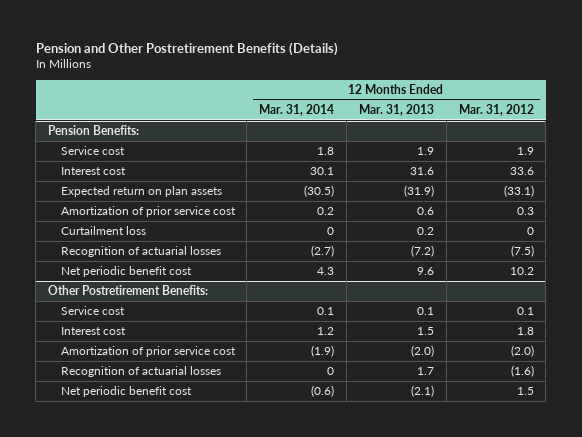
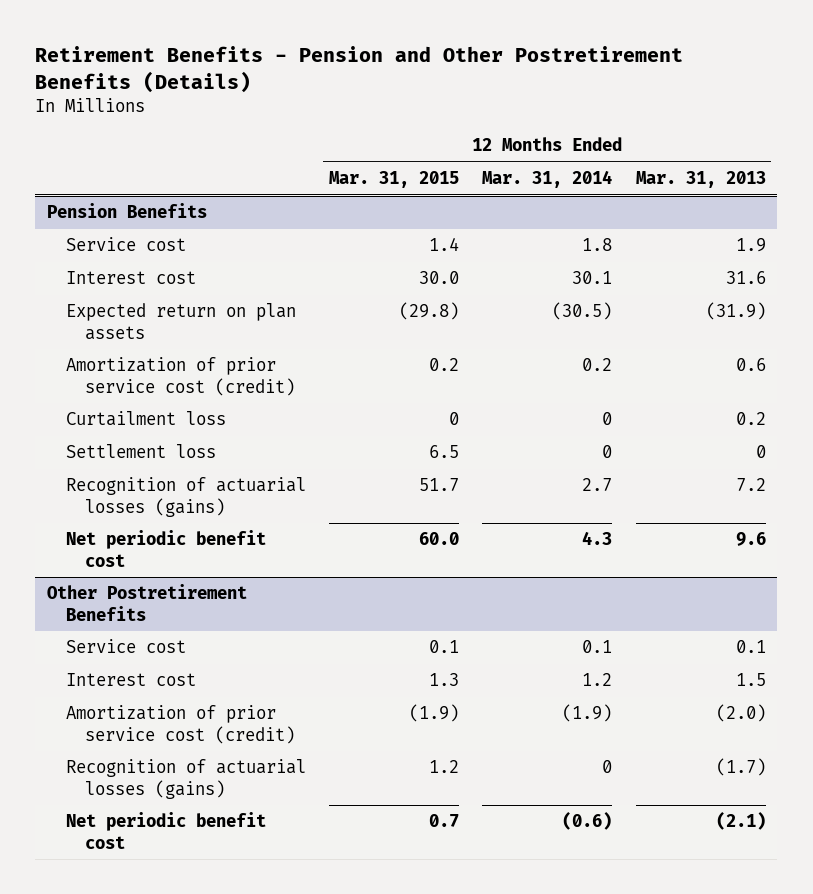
[35,42,338,57] Pension and Other Postretirement Benefits (Details) -> [35,46,684,93] Retirement Benefits - Pension and Other Postretirement Benefits (Details)
[458,103,534,116] Mar. 31, 2012 -> none
none -> [329,171,460,189] Mar. 31, 2015
[47,125,139,136] Pension Benefits: -> [47,203,208,219] Pension Benefits
[60,206,236,218] Amortization of prior service cost -> [66,357,295,396] Amortization of prior service cost (credit)
none -> [66,444,217,459] Settlement loss
[60,246,221,258] Recognition of actuarial losses -> [66,477,307,517] Recognition of actuarial losses (gains)
[311,245,335,258] (2.7) -> [582,478,613,492] 2.7
[410,245,434,258] (7.2) -> [735,478,766,492] 7.2
[47,285,208,296] Other Postretirement Benefits: -> [47,584,248,621] Other Postretirement Benefits
[60,346,236,358] Amortization of prior service cost -> [66,705,295,744] Amortization of prior service cost (credit)
[60,366,221,378] Recognition of actuarial losses -> [66,759,307,799] Recognition of actuarial losses (gains)
[416,367,434,376] 1.7 -> [715,758,766,777] (1.7)

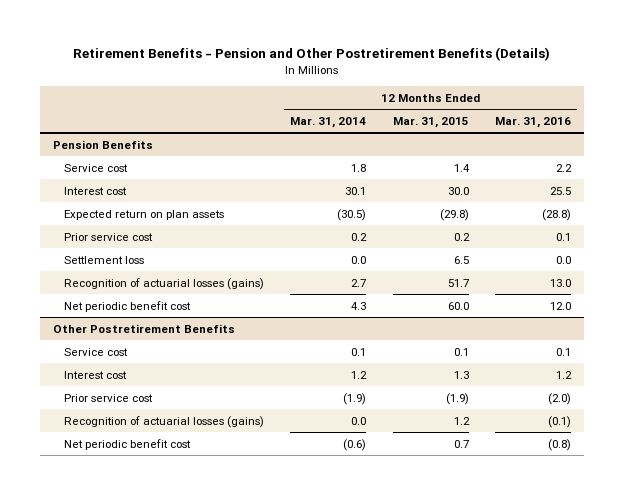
[635,171,766,189] Mar. 31, 2013 -> none
none -> [494,116,571,128] Mar. 31, 2016
[66,411,227,427] Curtailment loss -> none
[66,357,295,396] Amortization of prior service cost (credit) -> [63,232,153,241] Prior service cost
[602,445,613,459] 0 -> [351,255,367,264] 0.0
[66,705,295,744] Amortization of prior service cost (credit) -> [63,393,153,402] Prior service cost
[602,760,613,774] 0 -> [351,416,367,425] 0.0

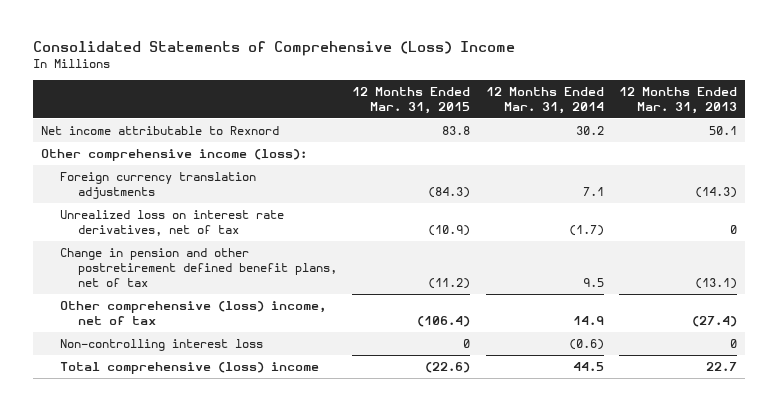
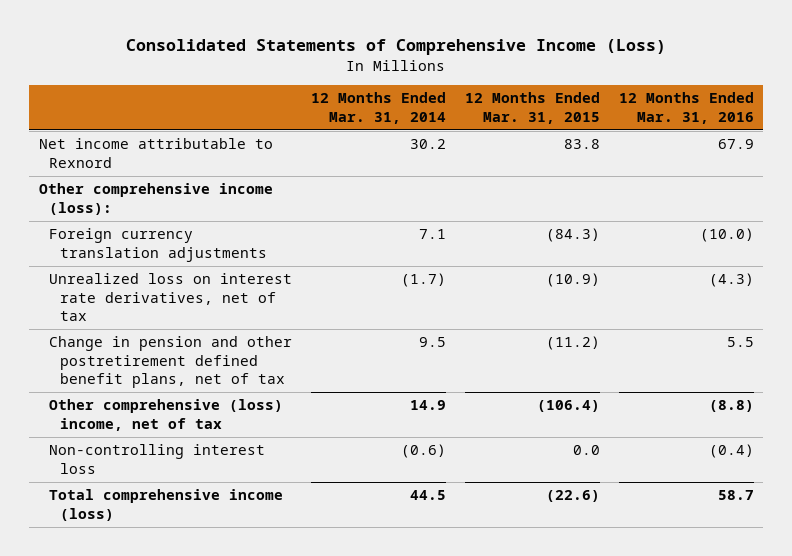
[33,40,516,56] Consolidated Statements of Comprehensive (Loss) Income -> [126,39,667,56] Consolidated Statements of Comprehensive Income (Loss)
[619,86,738,114] 12 Months Ended Mar. 31, 2013 -> none
none -> [618,92,754,124] 12 Months Ended Mar. 31, 2016
[463,338,471,348] 0 -> [572,445,600,456] 0.0
[59,361,319,374] Total comprehensive (loss) income -> [49,489,284,521] Total comprehensive income (loss)

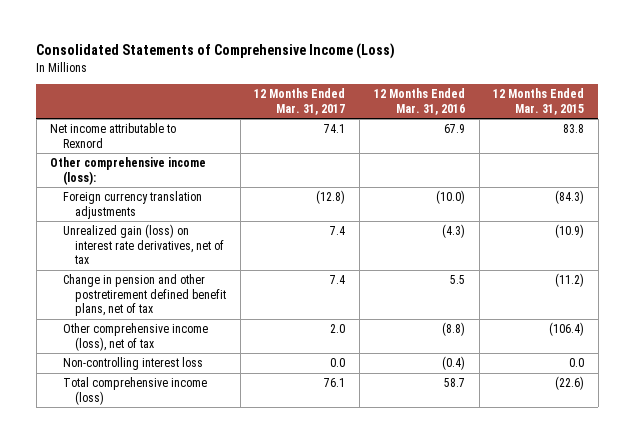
[311,92,447,124] 12 Months Ended Mar. 31, 2014 -> none
none -> [254,88,346,115] 12 Months Ended Mar. 31, 2017
[49,273,293,322] Unrealized loss on interest rate derivatives, net of tax -> [62,224,224,265] Unrealized gain (loss) on interest rate derivatives, net of tax
[49,399,284,431] Other comprehensive (loss) income, net of tax -> [62,323,208,351] Other comprehensive income (loss), net of tax

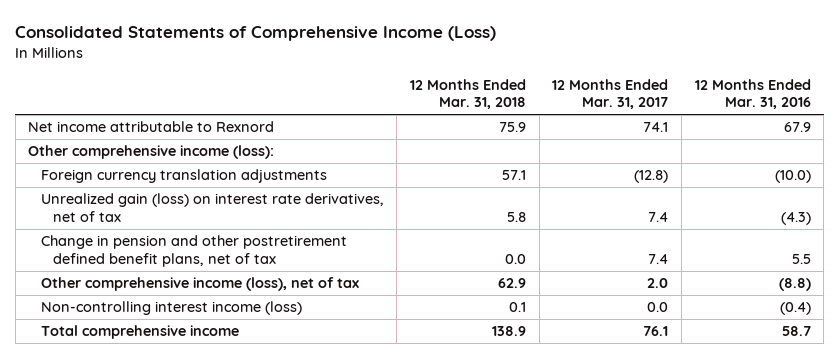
[493,88,585,115] 12 Months Ended Mar. 31, 2015 -> none
none -> [410,78,527,110] 12 Months Ended Mar. 31, 2018
[62,357,203,371] Non-controlling interest loss -> [40,301,302,316] Non-controlling interest income (loss)
[62,377,207,405] Total comprehensive income (loss) -> [40,325,239,340] Total comprehensive income

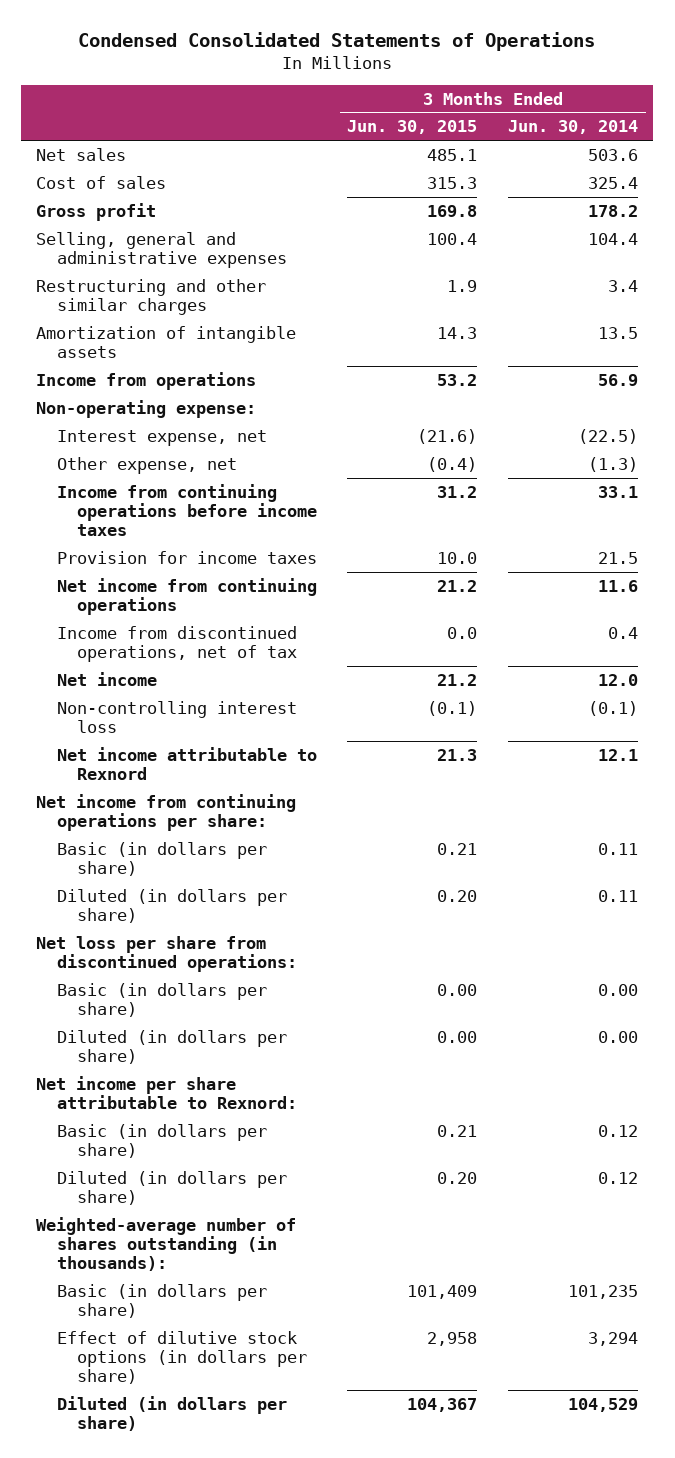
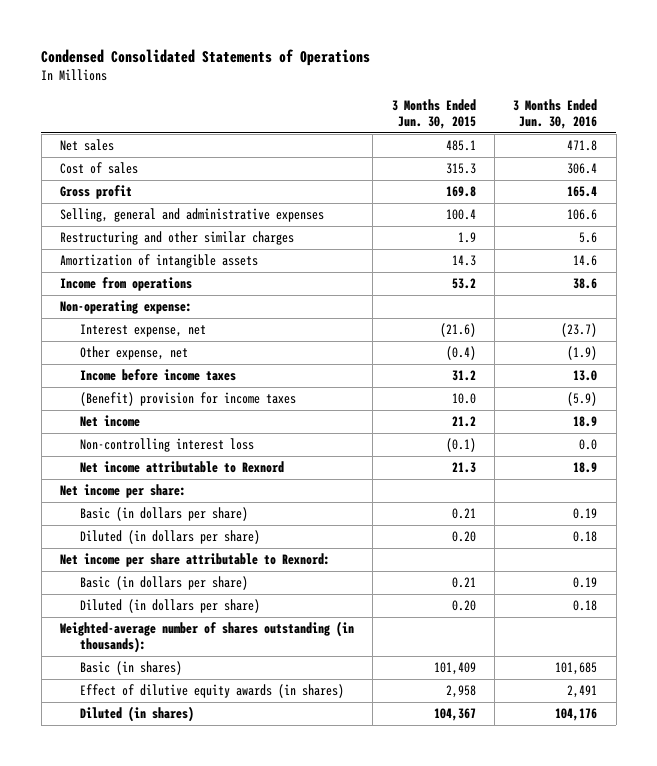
[508,120,639,135] Jun. 30, 2014 -> none
none -> [513,98,598,130] 3 Months Ended Jun. 30, 2016
[56,577,317,615] Net income from continuing operations -> none
[56,625,297,662] Income from discontinued operations, net of tax -> none
[56,483,317,537] Income from continuing operations before income taxes -> [79,369,236,382] Income before income taxes
[56,550,317,564] Provision for income taxes -> [79,392,296,407] (Benefit) provision for income taxes
[36,793,297,831] Net income from continuing operations per share: -> [60,484,187,499] Net income per share:
[36,935,297,972] Net loss per share from discontinued operations: -> none
[56,982,267,1017] Basic (in dollars per share) -> none
[56,1029,287,1064] Diluted (in dollars per share) -> none
[56,1283,267,1318] Basic (in dollars per share) -> [79,661,182,676] Basic (in shares)
[56,1330,307,1385] Effect of dilutive stock options (in dollars per share) -> [79,684,344,699] Effect of dilutive equity awards (in shares)
[56,1395,287,1431] Diluted (in dollars per share) -> [79,706,194,723] Diluted (in shares)

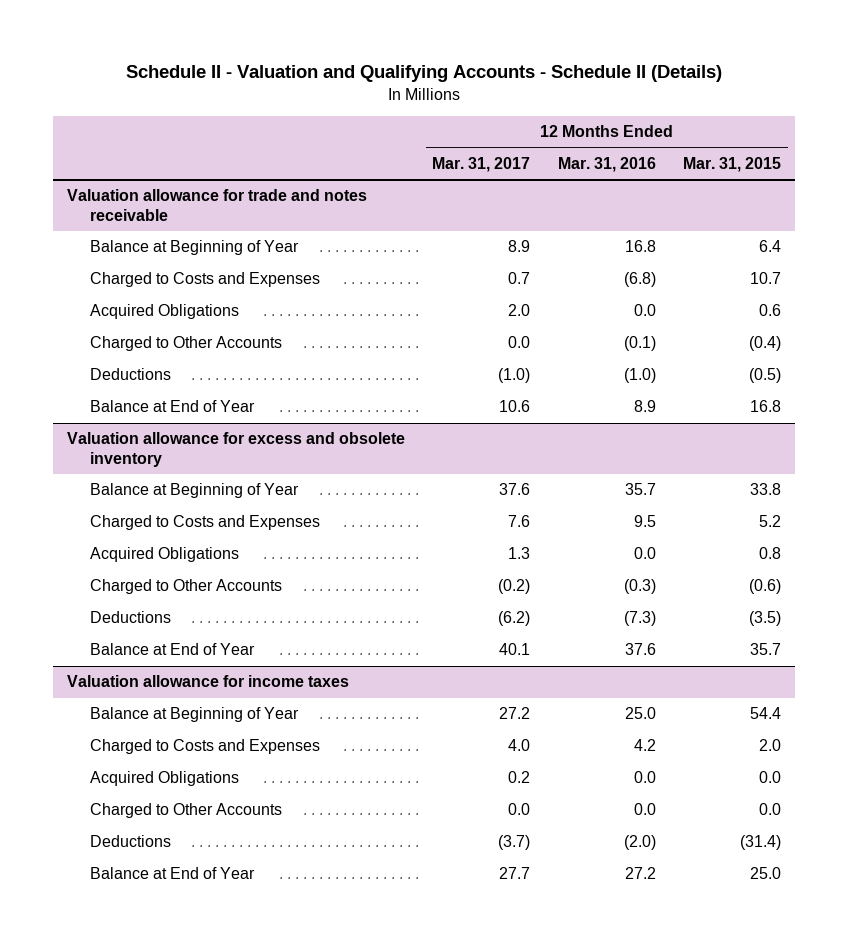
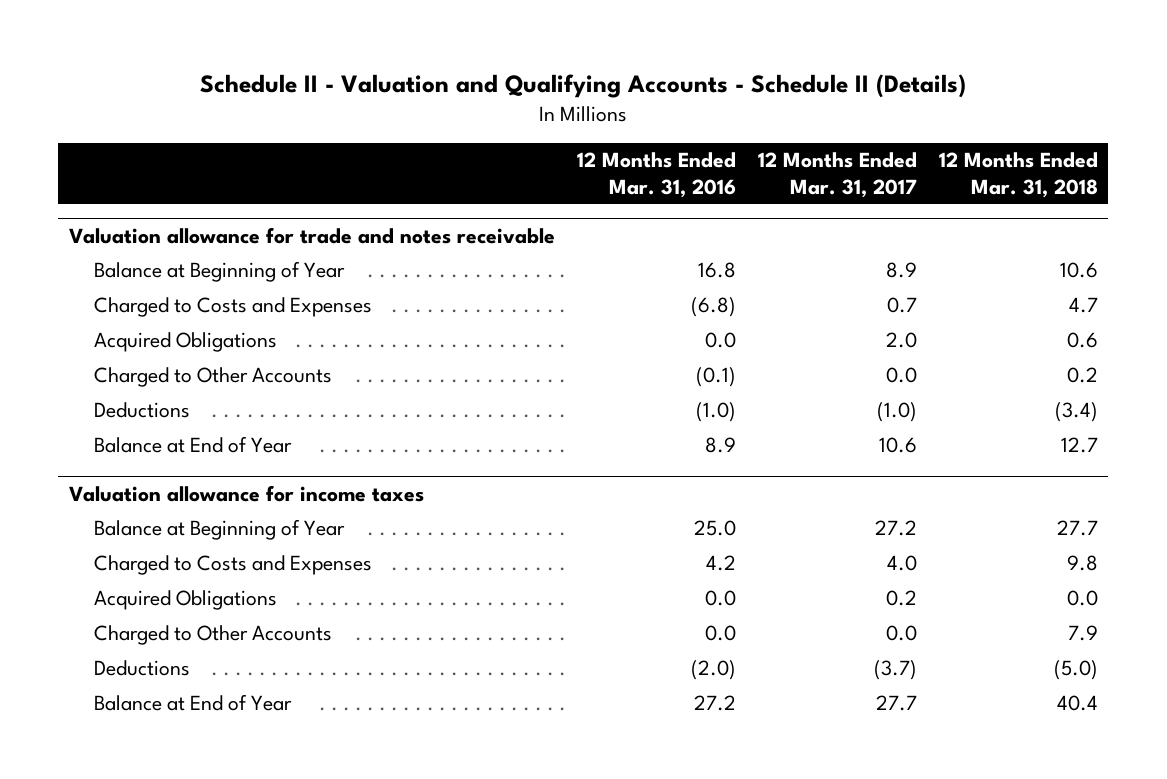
[683,157,782,173] Mar. 31, 2015 -> none
none -> [938,152,1098,198] 12 Months Ended Mar. 31, 2018
[66,432,405,467] Valuation allowance for excess and obsolete inventory -> none
[90,483,300,499] Balance at Beginning of Year -> none
[90,515,321,531] Charged to Costs and Expenses -> none
[90,547,240,563] Acquired Obligations -> none
[90,579,283,595] Charged to Other Accounts -> none
[90,611,172,624] Deductions -> none
[90,643,256,656] Balance at End of Year -> none

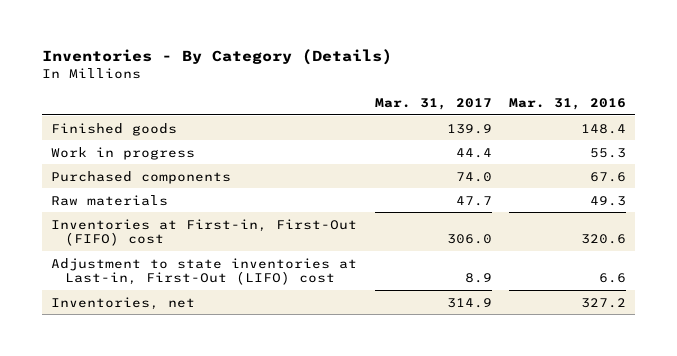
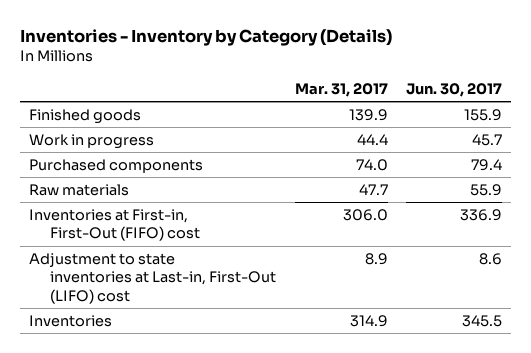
[42,49,393,66] Inventories - By Category (Details) -> [19,28,392,46] Inventories - Inventory by Category (Details)
[509,98,627,111] Mar. 31, 2016 -> none
none -> [405,82,502,97] Jun. 30, 2017
[50,296,195,310] Inventories, net -> [28,314,112,327] Inventories

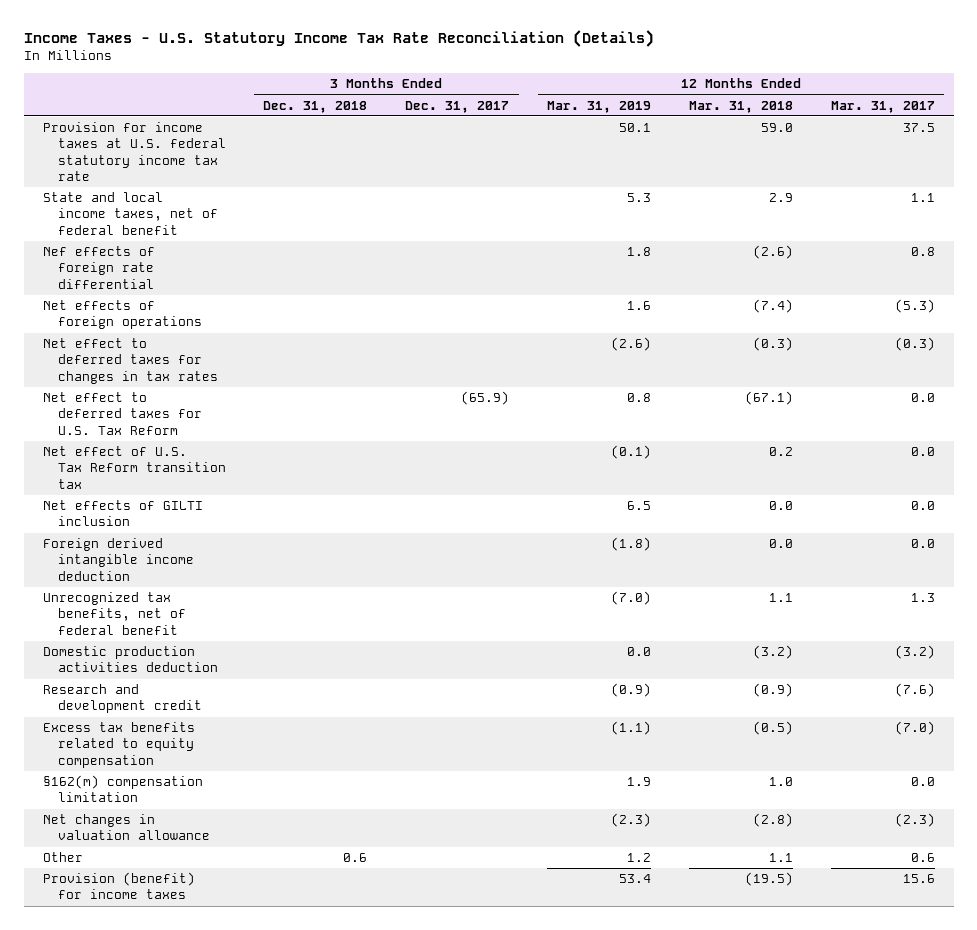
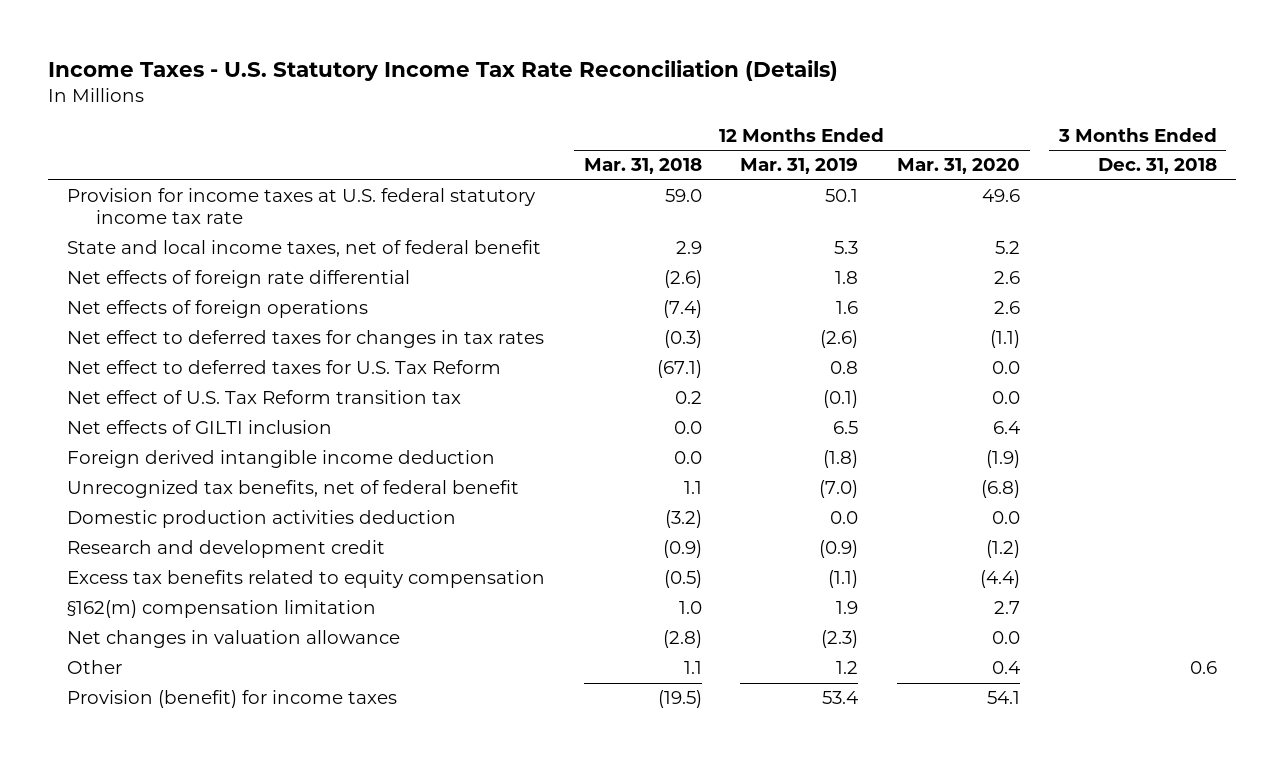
[405,100,510,113] Dec. 31, 2017 -> none
[830,100,935,113] Mar. 31, 2017 -> none
none -> [897,158,1021,175] Mar. 31, 2020
[42,246,155,289] Nef effects of foreign rate differential -> [67,270,411,289] Net effects of foreign rate differential

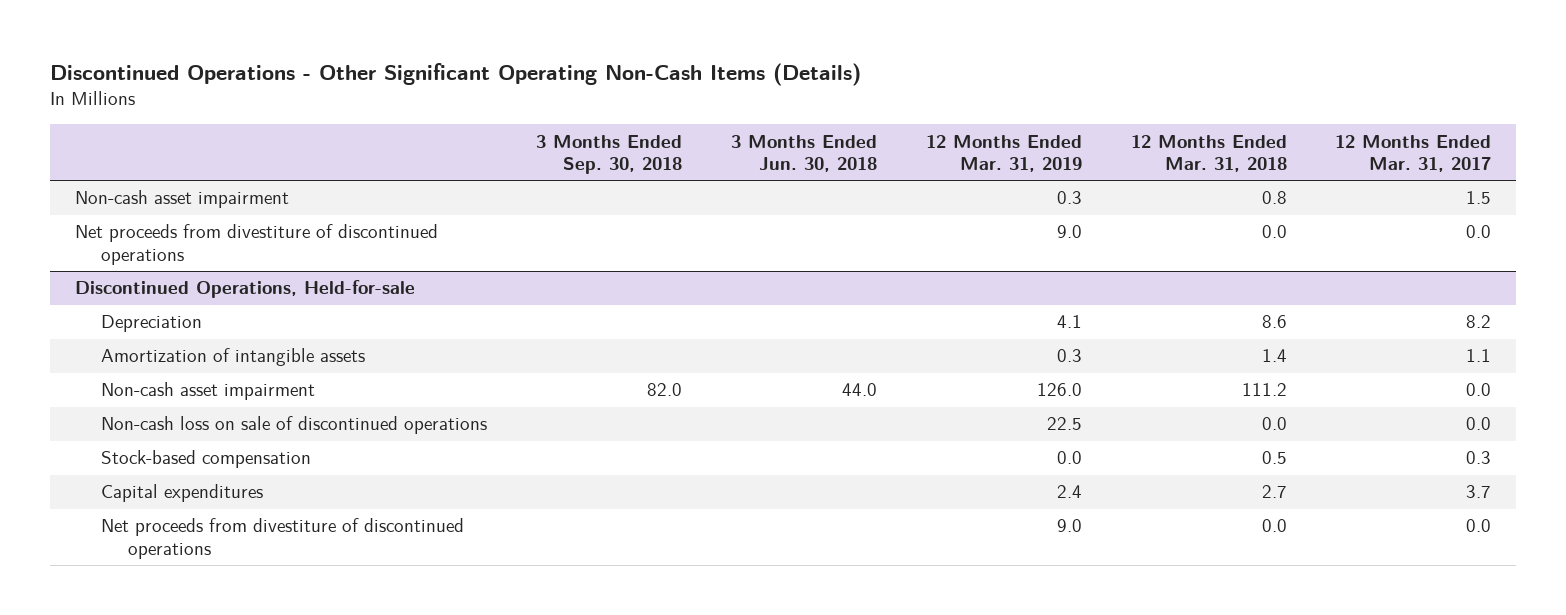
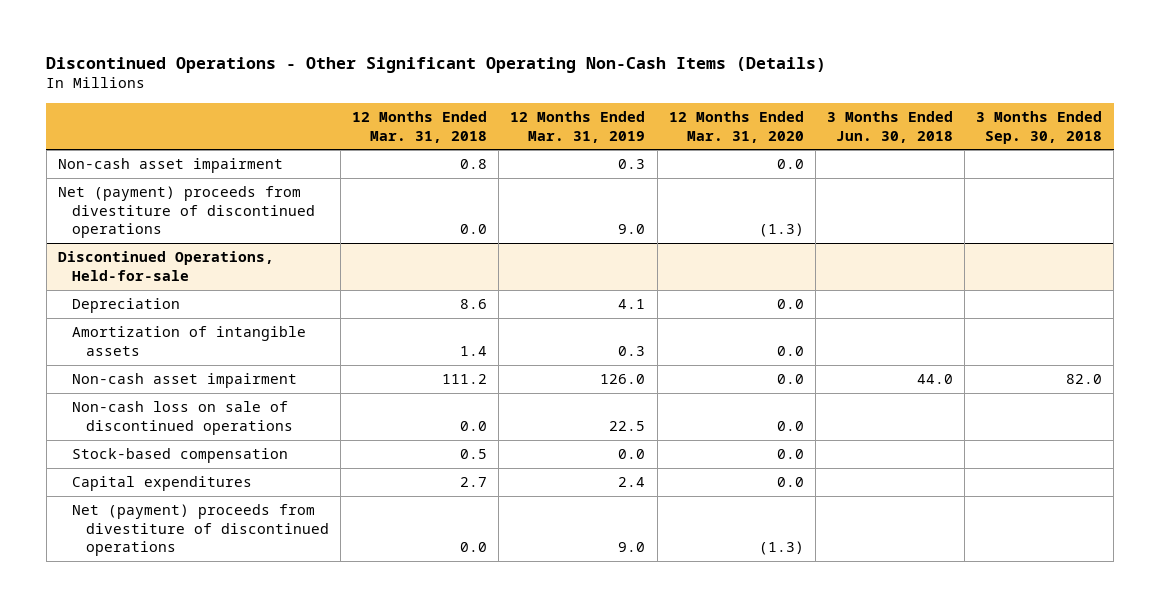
[1335,134,1492,173] 12 Months Ended Mar. 31, 2017 -> none
none -> [668,111,804,143] 12 Months Ended Mar. 31, 2020
[74,224,438,266] Net proceeds from divestiture of discontinued operations -> [57,186,315,239] Net (payment) proceeds from divestiture of discontinued operations
[101,518,465,560] Net proceeds from divestiture of discontinued operations -> [71,504,329,557] Net (payment) proceeds from divestiture of discontinued operations

